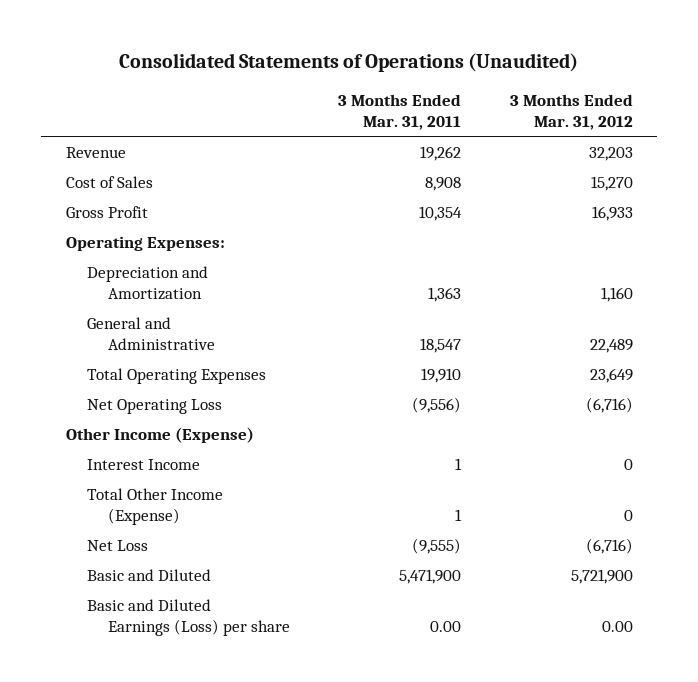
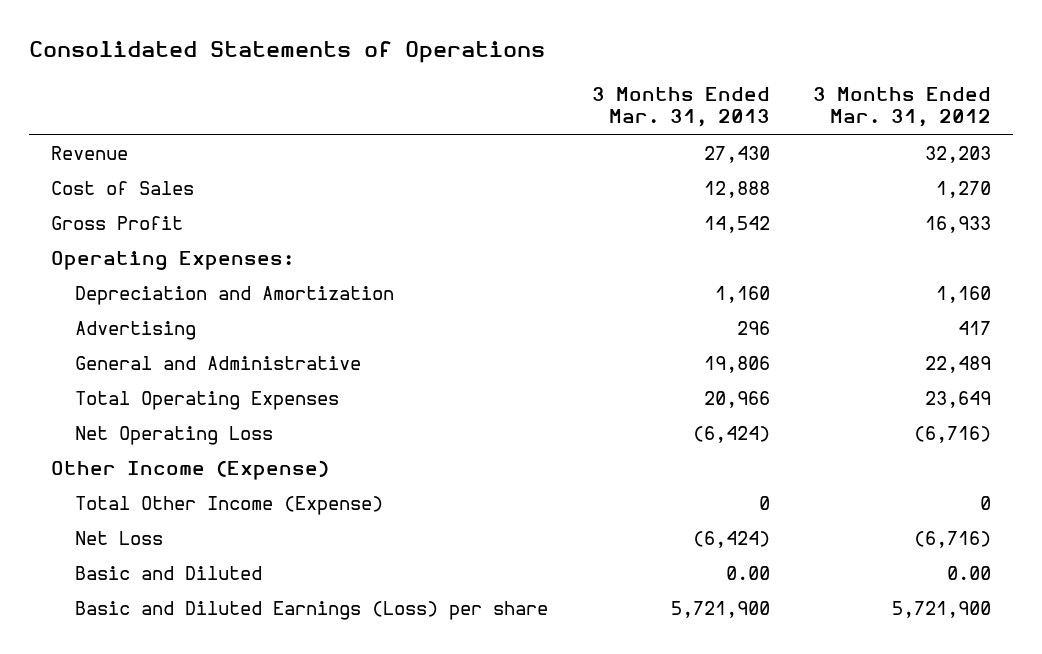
[119,53,579,73] Consolidated Statements of Operations (Unaudited) -> [28,41,545,64] Consolidated Statements of Operations
[338,94,462,130] 3 Months Ended Mar. 31, 2011 -> none
none -> [591,86,770,128] 3 Months Ended Mar. 31, 2013
[590,175,633,191] 15,270 -> [936,180,992,198] 1,270
none -> [74,320,196,340] Advertising
[86,458,200,470] Interest Income -> none
[570,568,633,584] 5,721,900 -> [947,565,992,580] 0.00
[601,620,633,632] 0.00 -> [892,600,992,618] 5,721,900

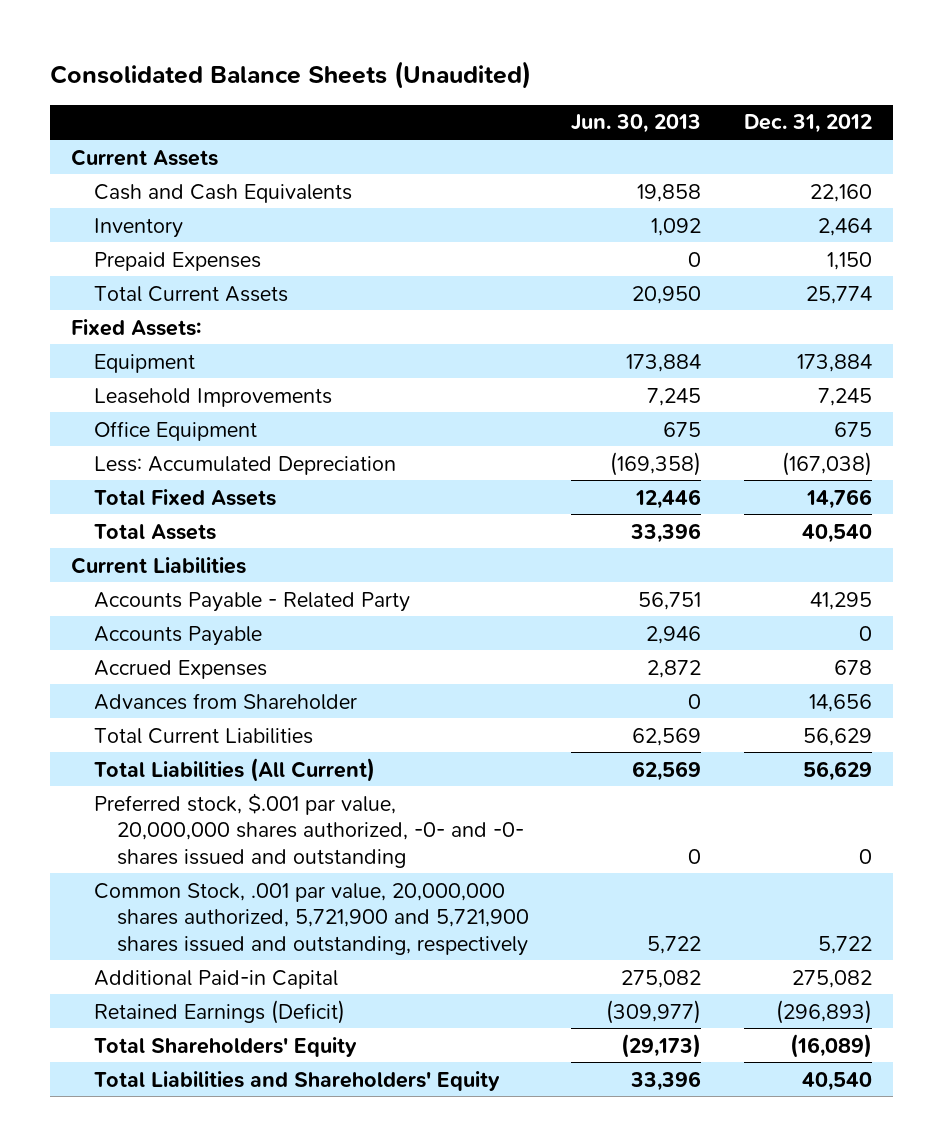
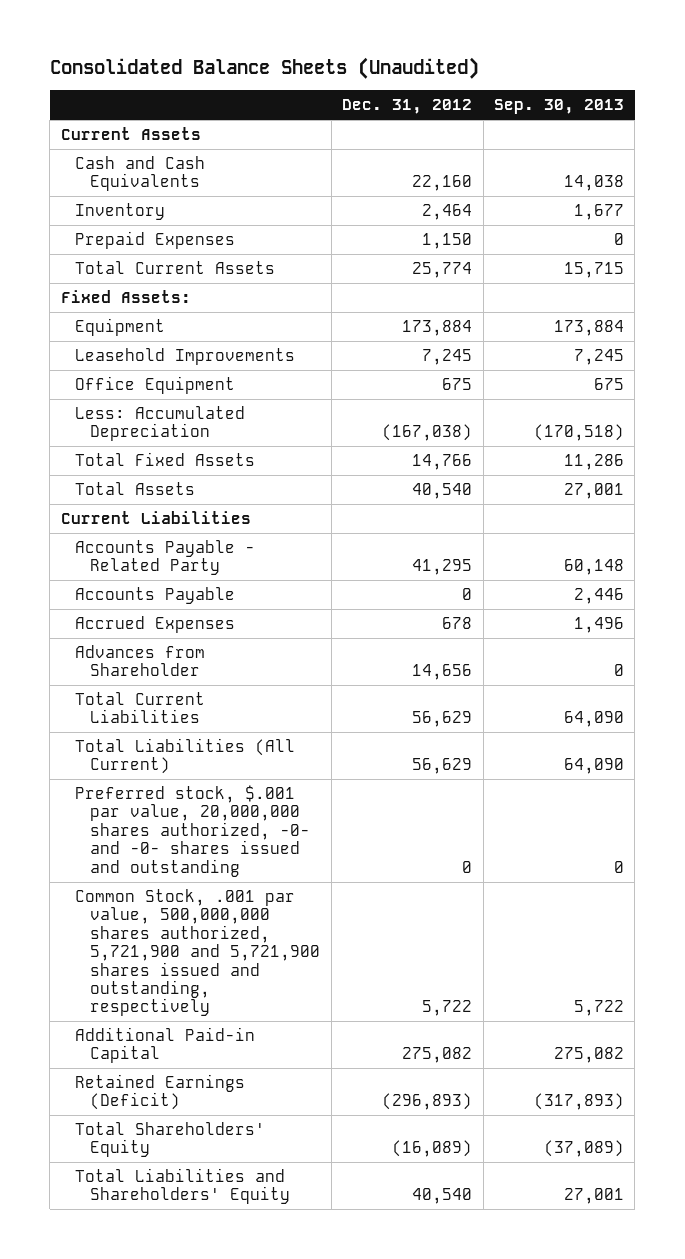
[571,114,702,134] Jun. 30, 2013 -> none
none -> [494,99,625,115] Sep. 30, 2013
[93,882,530,956] Common Stock, .001 par value, 20,000,000 shares authorized, 5,721,900 and 5,721,900 shares issued and outstanding, respectively -> [75,889,321,1017] Common Stock, .001 par value, 500,000,000 shares authorized, 5,721,900 and 5,721,900 shares issued and outstanding, respectively

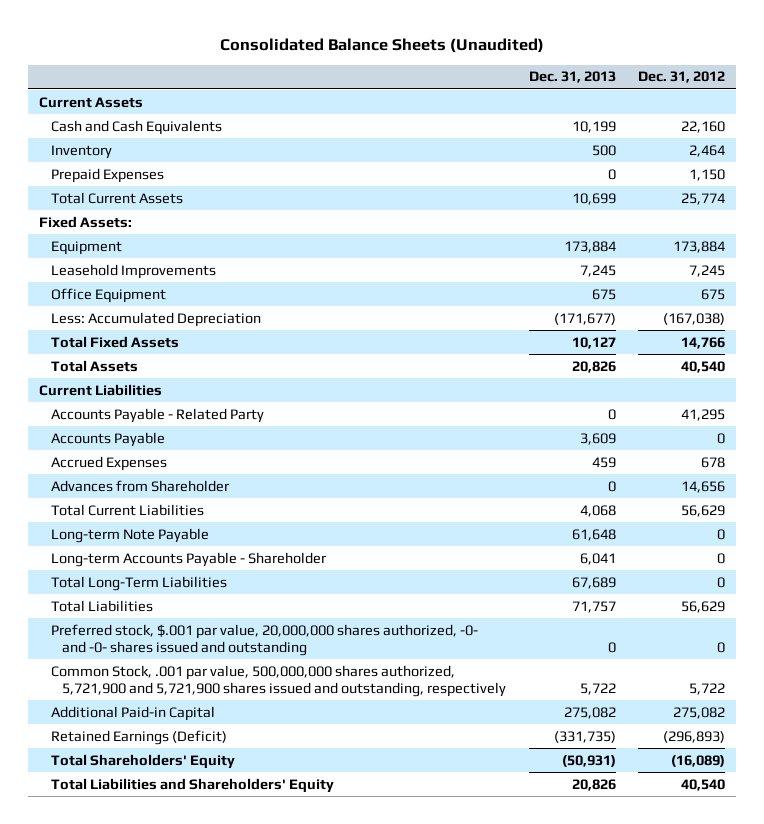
[494,99,625,115] Sep. 30, 2013 -> none
none -> [528,71,616,84] Dec. 31, 2013
none -> [50,527,209,543] Long-term Note Payable
none -> [50,551,326,567] Long-term Accounts Payable - Shareholder
none -> [50,575,227,591] Total Long-Term Liabilities
[75,738,296,775] Total Liabilities (All Current) -> [50,599,153,612] Total Liabilities

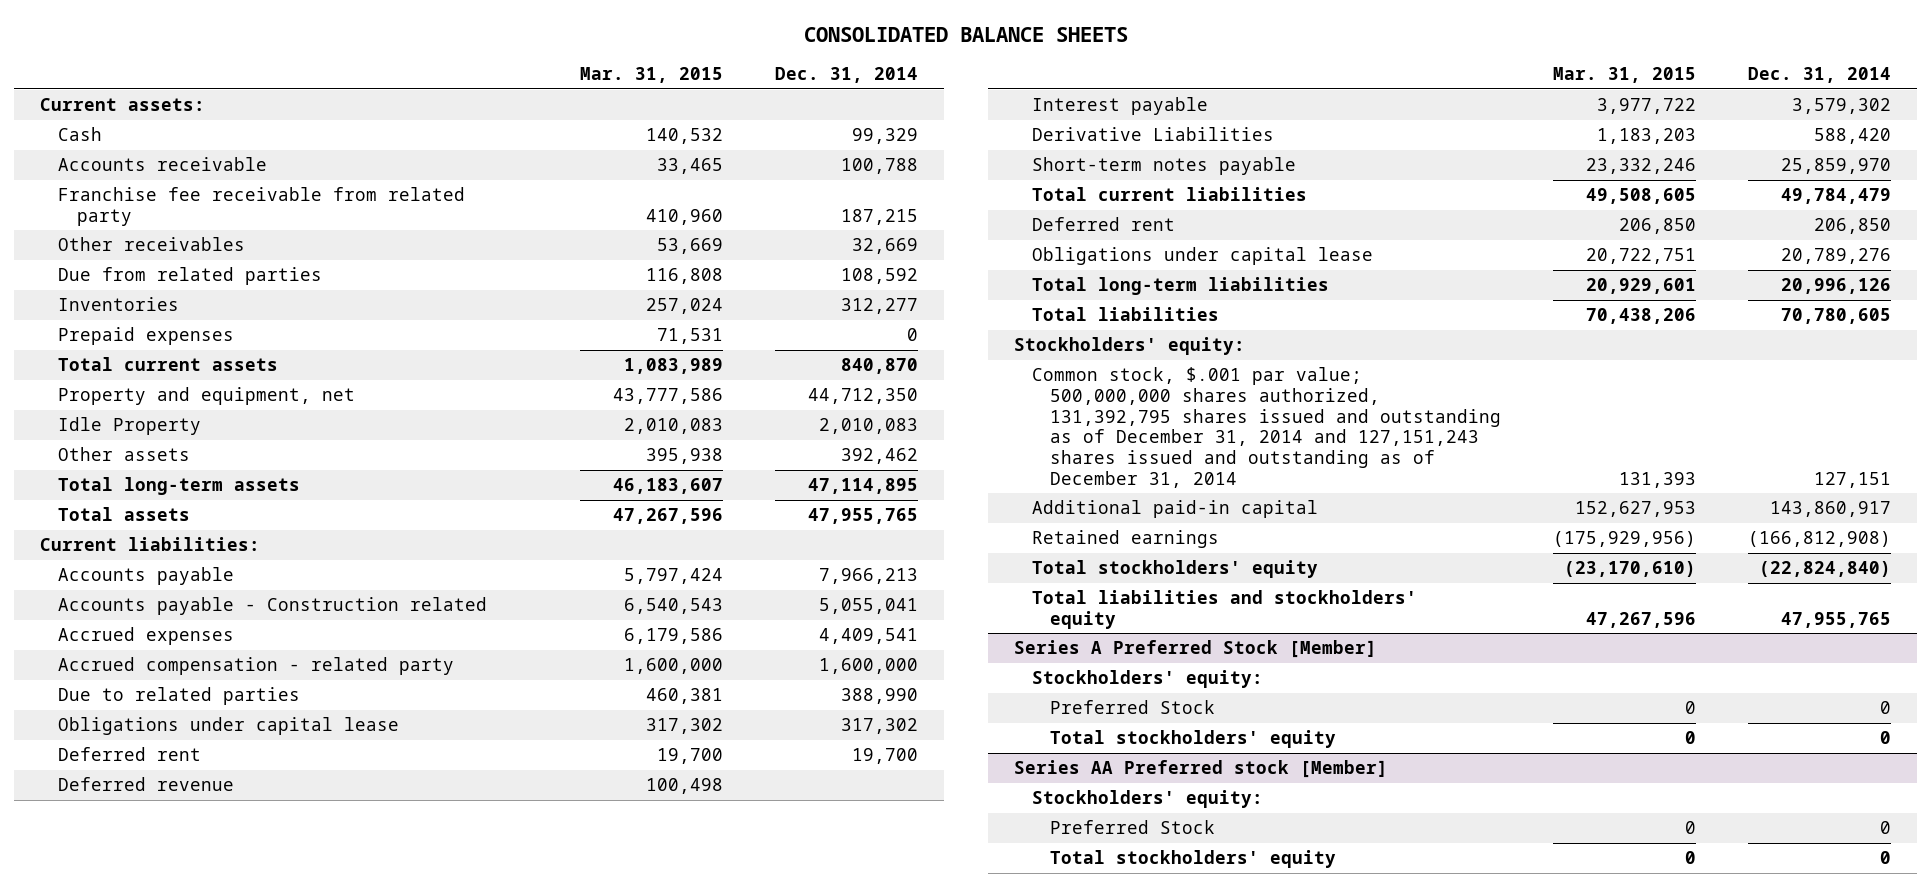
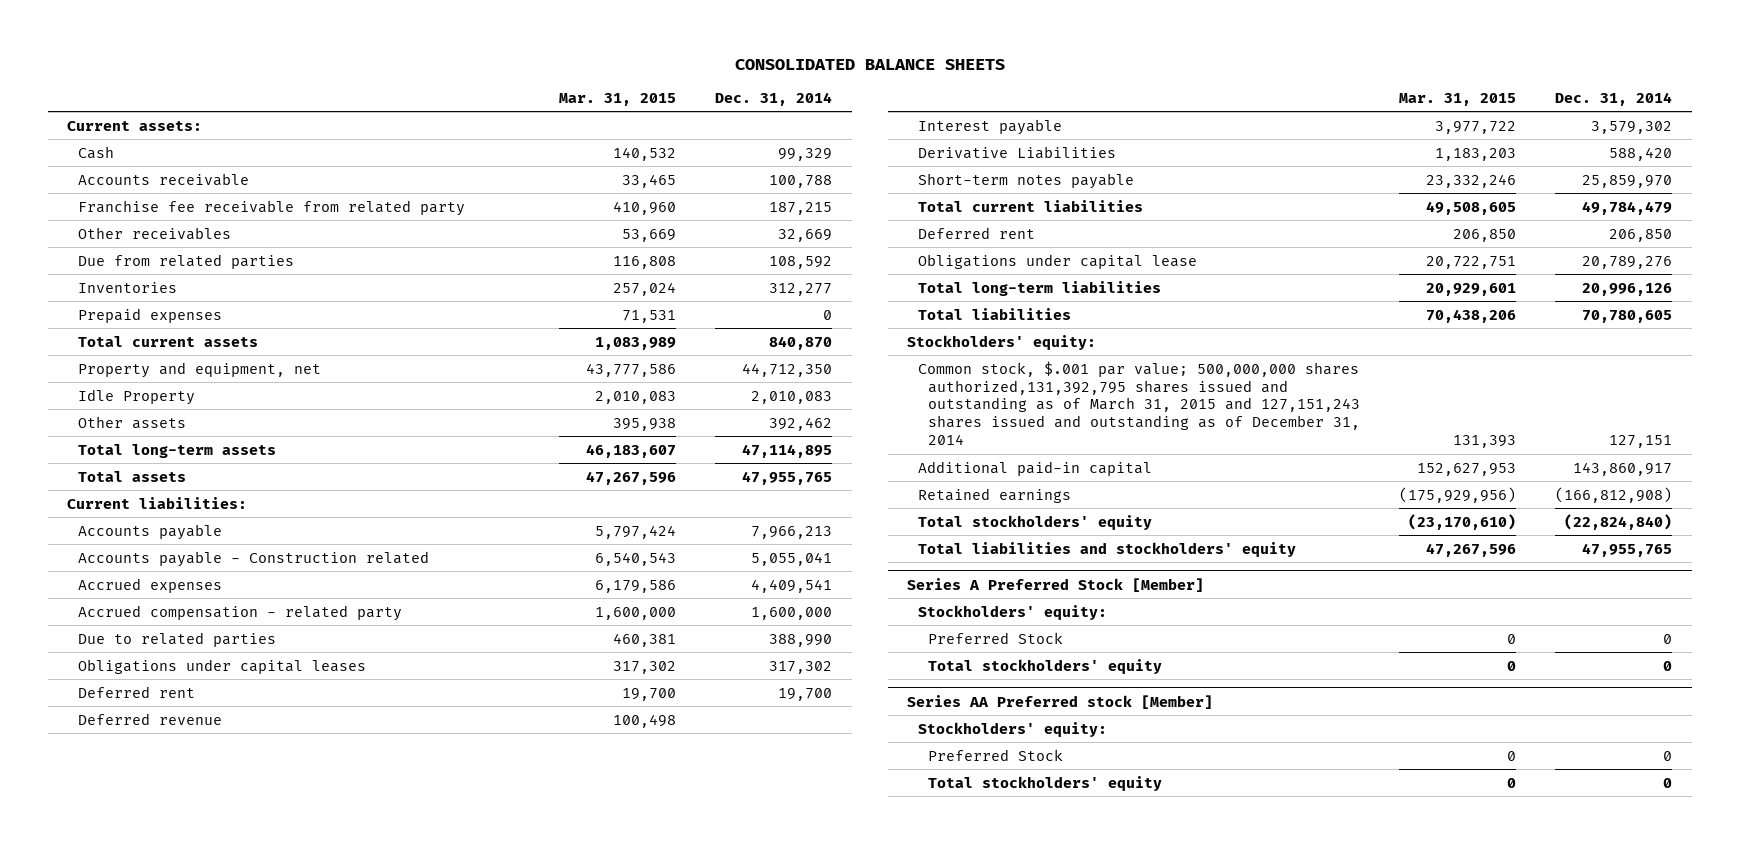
[58,717,400,736] Obligations under capital lease -> [77,658,366,674] Obligations under capital leases
[1031,367,1502,488] Common stock, $.001 par value; 500,000,000 shares authorized, 131,392,795 shares issued and outstanding as of December 31, 2014 and 127,151,243 shares issued and outstanding as of December 31, 2014 -> [917,360,1360,446] Common stock, $.001 par value; 500,000,000 shares authorized,131,392,795 shares issued and outstanding as of March 31, 2015 and 127,151,243 shares issued and outstanding as of December 31, 2014

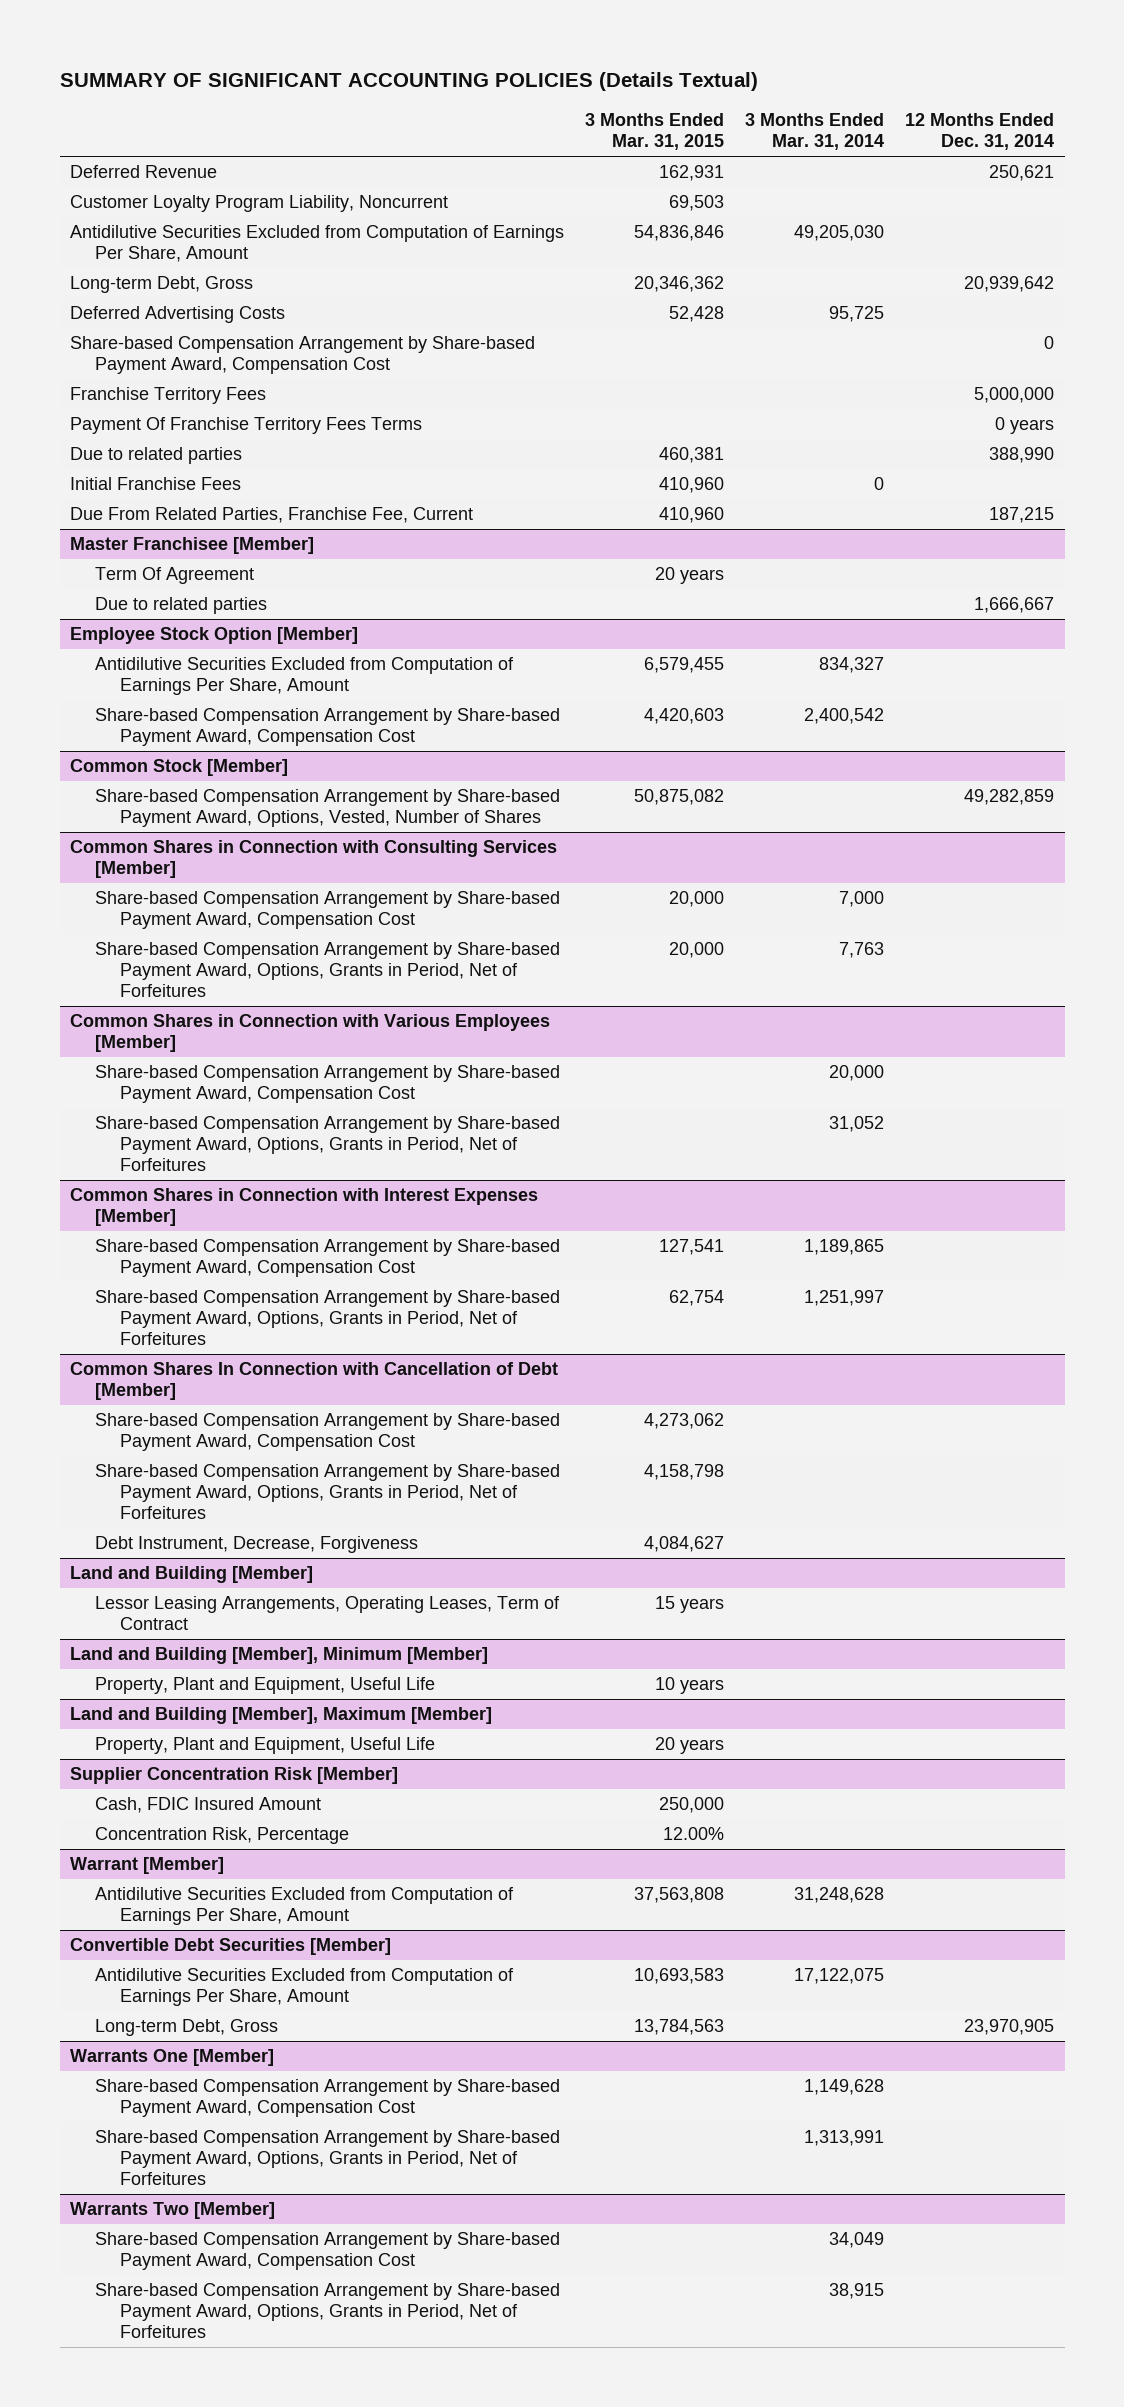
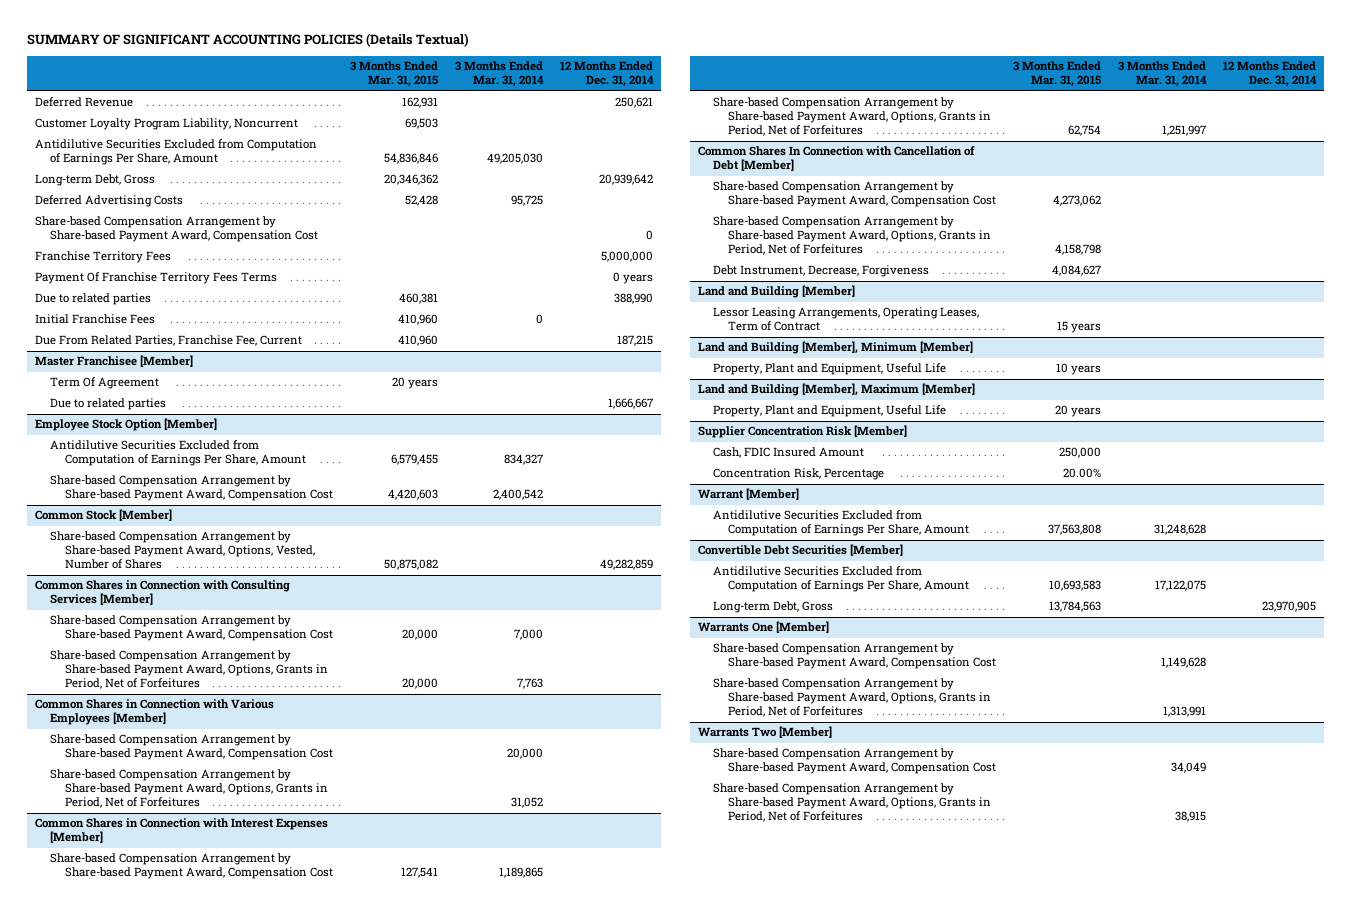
[663,1827,725,1841] 12.00% -> [1062,468,1101,479] 20.00%

